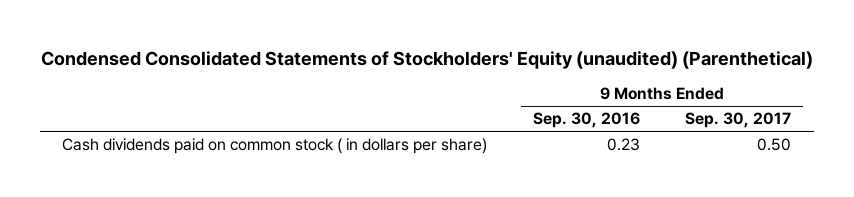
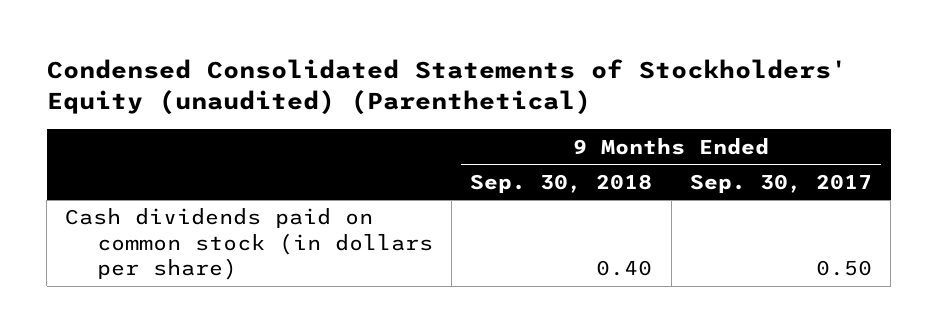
[532,112,640,129] Sep. 30, 2016 -> none
none -> [470,173,653,193] Sep. 30, 2018
[62,138,488,155] Cash dividends paid on common stock ( in dollars per share) -> [65,208,433,281] Cash dividends paid on common stock (in dollars per share)

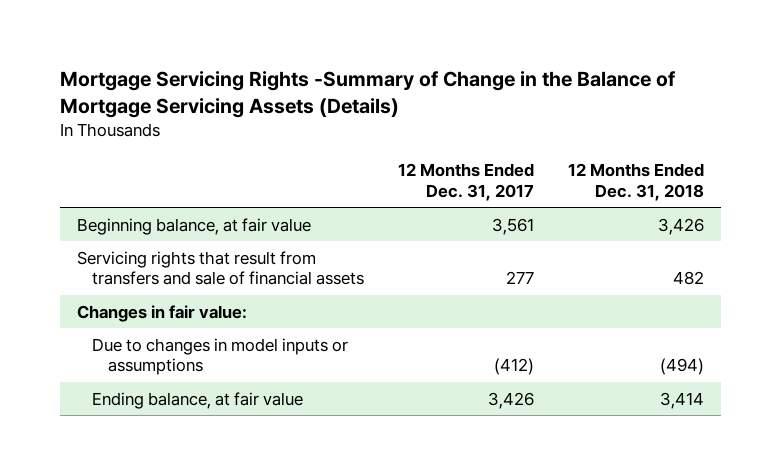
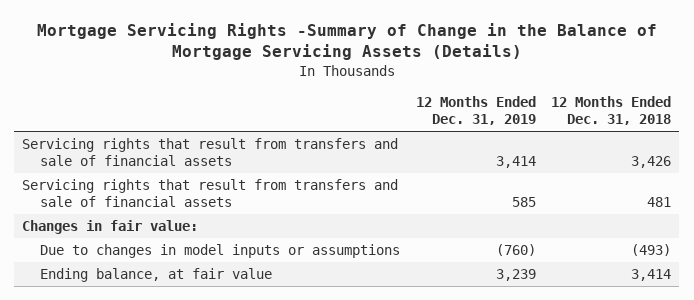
[398,163,535,201] 12 Months Ended Dec. 31, 2017 -> none
none -> [415,96,536,126] 12 Months Ended Dec. 31, 2019
[76,217,311,235] Beginning balance, at fair value -> [22,138,399,167] Servicing rights that result from transfers and sale of financial assets
[673,271,705,286] 482 -> [647,197,672,208] 481
[660,358,705,376] (494) -> [631,244,672,257] (493)

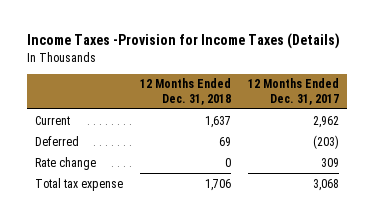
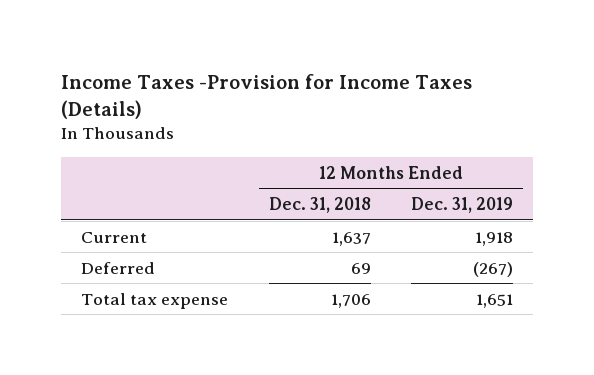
[247,78,339,105] 12 Months Ended Dec. 31, 2017 -> none
none -> [410,197,513,214] Dec. 31, 2019
[35,156,97,170] Rate change -> none

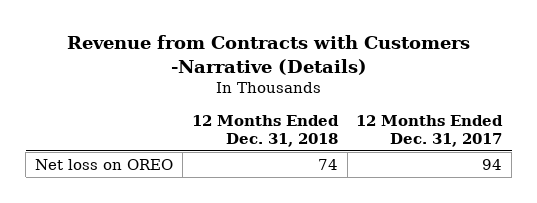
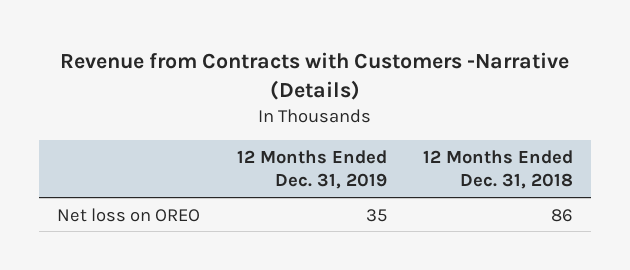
[356,115,504,147] 12 Months Ended Dec. 31, 2017 -> none
none -> [236,149,387,190] 12 Months Ended Dec. 31, 2019
[317,159,338,171] 74 -> [551,208,574,222] 86

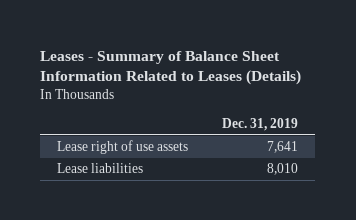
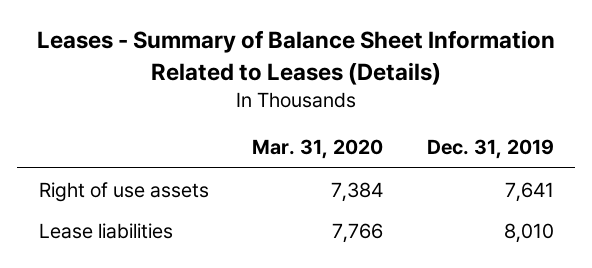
none -> [252,139,384,160] Mar. 31, 2020
[57,140,189,155] Lease right of use assets -> [38,181,209,202] Right of use assets

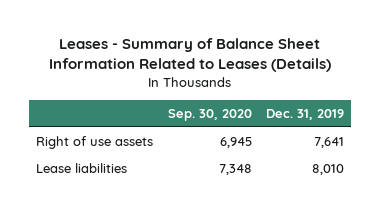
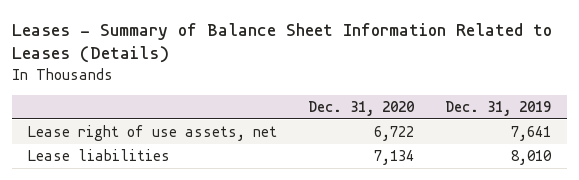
[167,108,252,121] Sep. 30, 2020 -> none
none -> [308,101,415,117] Dec. 31, 2020
[36,136,154,150] Right of use assets -> [27,125,277,142] Lease right of use assets, net

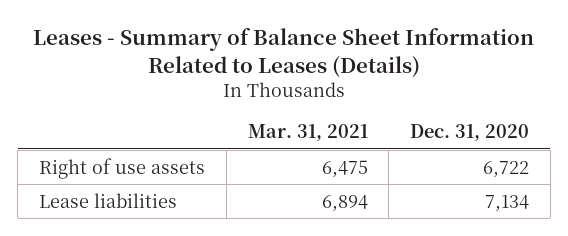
[445,101,552,117] Dec. 31, 2019 -> none
none -> [247,124,368,142] Mar. 31, 2021
[27,125,277,142] Lease right of use assets, net -> [39,157,206,179] Right of use assets

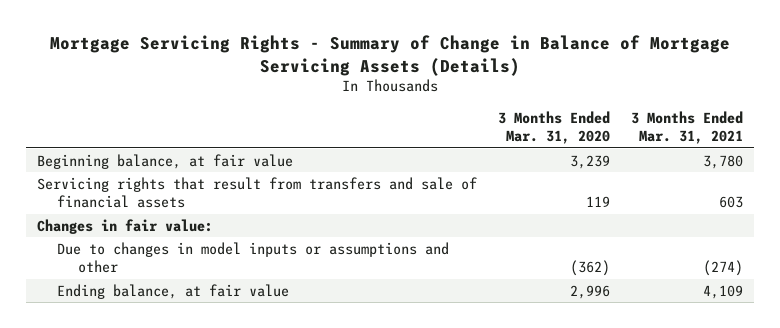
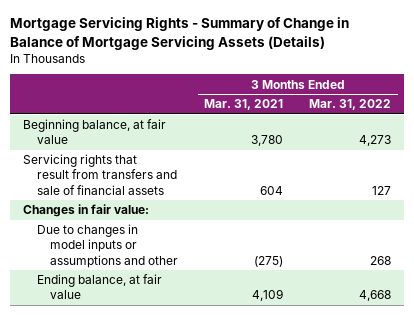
[497,110,610,145] 3 Months Ended Mar. 31, 2020 -> none
none -> [309,99,392,111] Mar. 31, 2022
[719,196,744,209] 603 -> [260,185,284,195] 604
[703,260,744,277] (274) -> [254,255,284,267] (275)

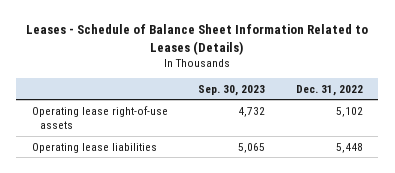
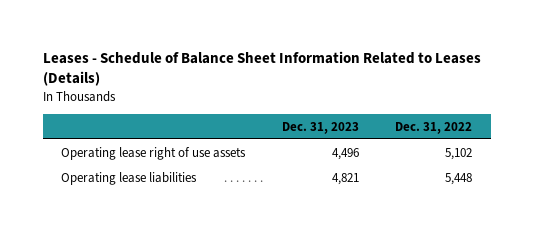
[198,84,266,96] Sep. 30, 2023 -> none
none -> [281,121,359,134] Dec. 31, 2023
[31,105,168,130] Operating lease right-of-use assets -> [60,146,246,160] Operating lease right of use assets

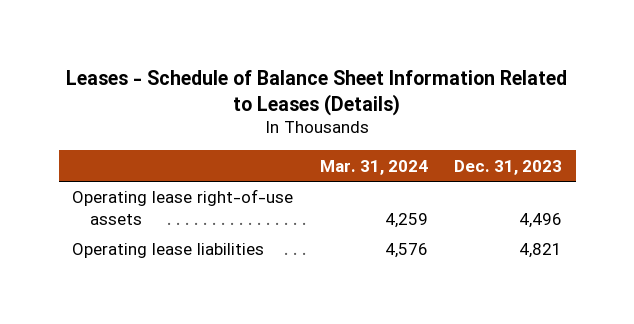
[395,121,473,134] Dec. 31, 2022 -> none
none -> [319,159,428,175] Mar. 31, 2024
[60,146,246,160] Operating lease right of use assets -> [71,189,293,225] Operating lease right-of-use assets

